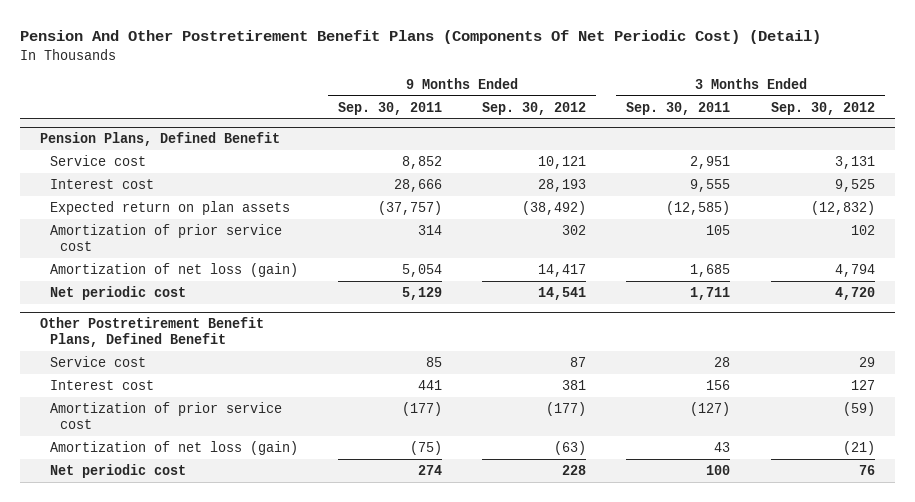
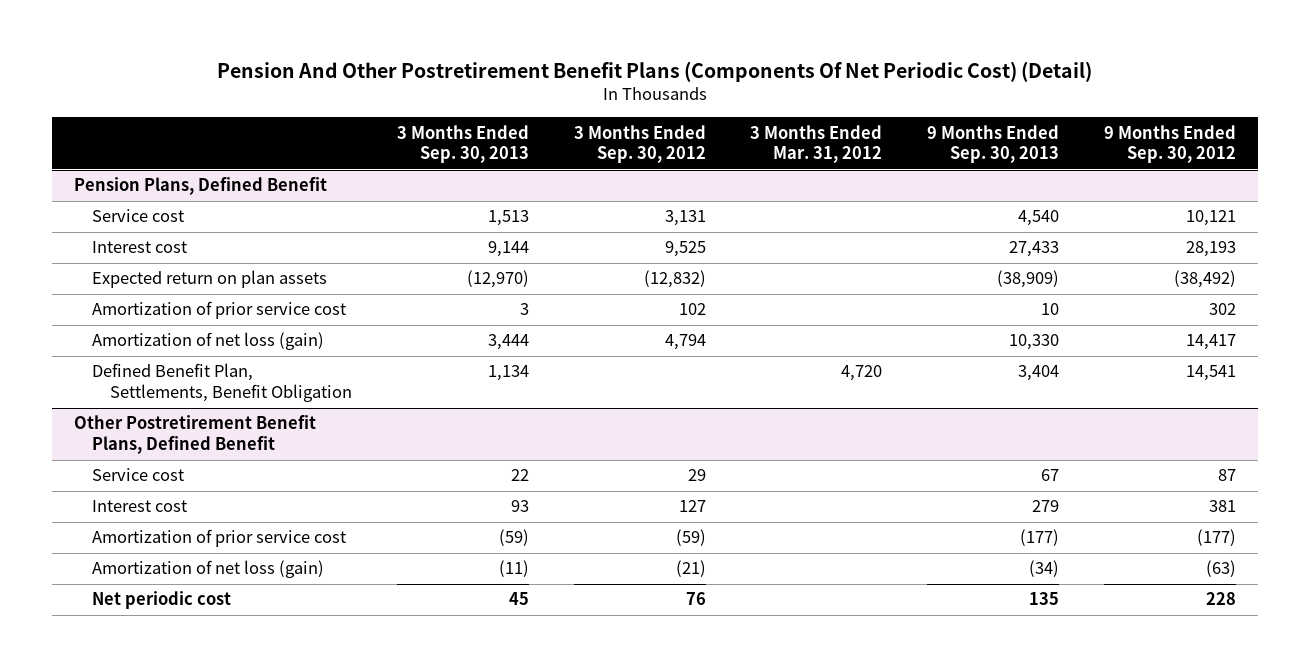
[338,101,443,115] Sep. 30, 2011 -> none
[626,101,731,115] Sep. 30, 2011 -> none
none -> [396,124,529,164] 3 Months Ended Sep. 30, 2013
none -> [750,124,883,164] 3 Months Ended Mar. 31, 2012
none -> [927,124,1060,164] 9 Months Ended Sep. 30, 2013
[50,285,187,300] Net periodic cost -> none
none -> [92,363,353,403] Defined Benefit Plan, Settlements, Benefit Obligation

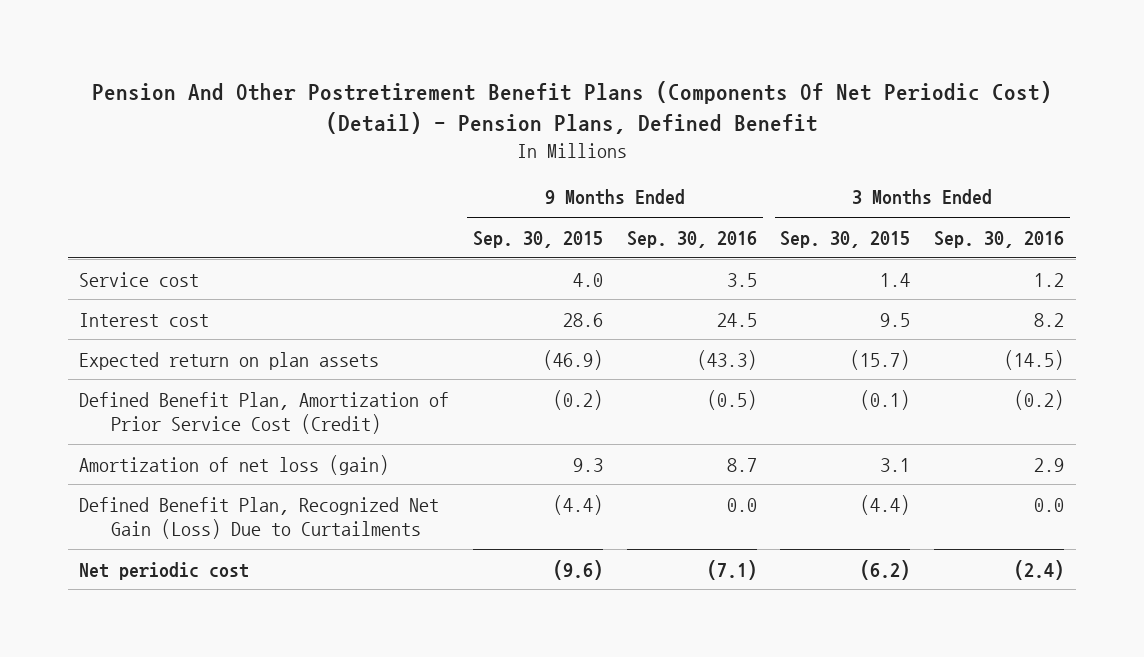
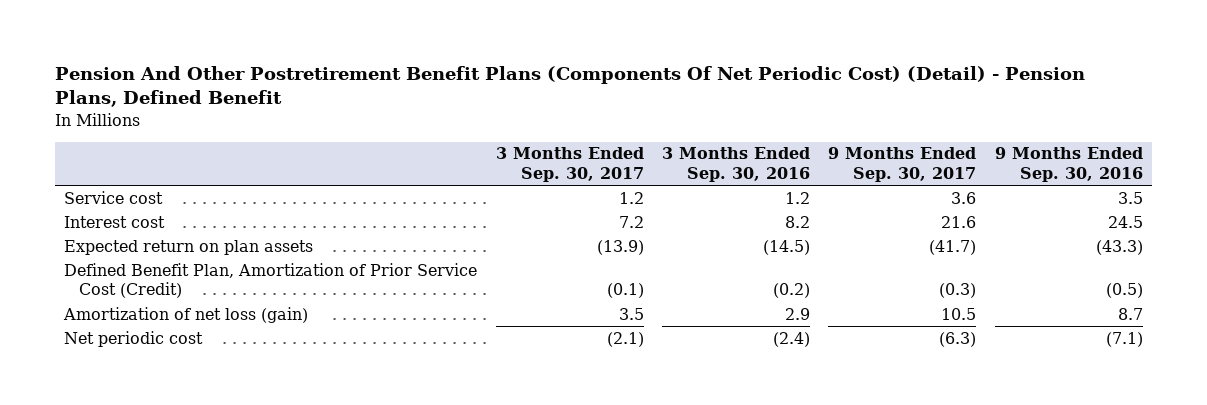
[473,230,604,248] Sep. 30, 2015 -> none
[780,230,911,248] Sep. 30, 2015 -> none
none -> [495,147,644,182] 3 Months Ended Sep. 30, 2017
none -> [828,147,977,182] 9 Months Ended Sep. 30, 2017
[79,496,440,540] Defined Benefit Plan, Recognized Net Gain (Loss) Due to Curtailments -> none

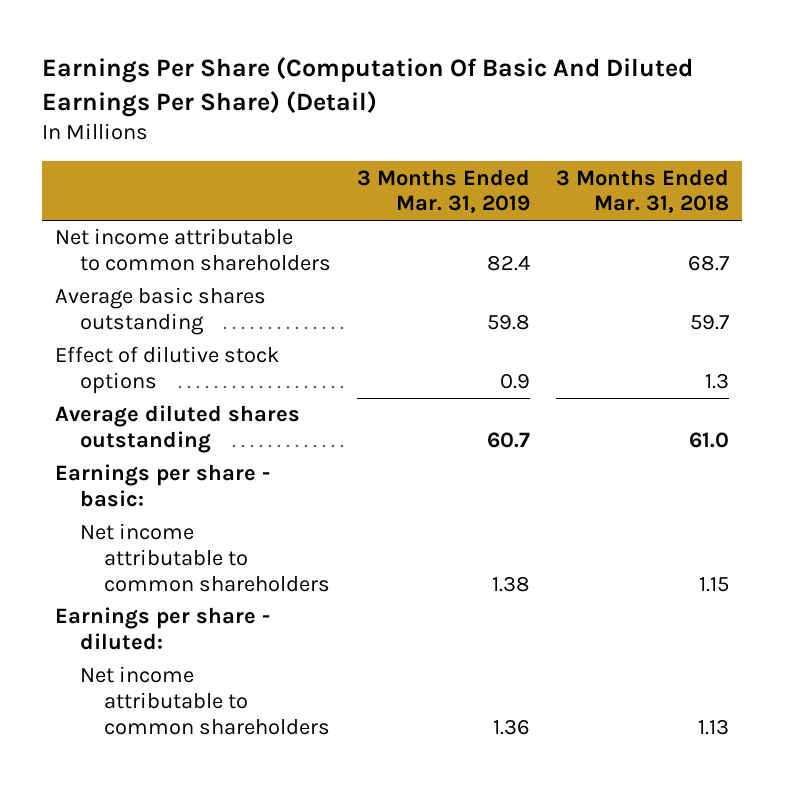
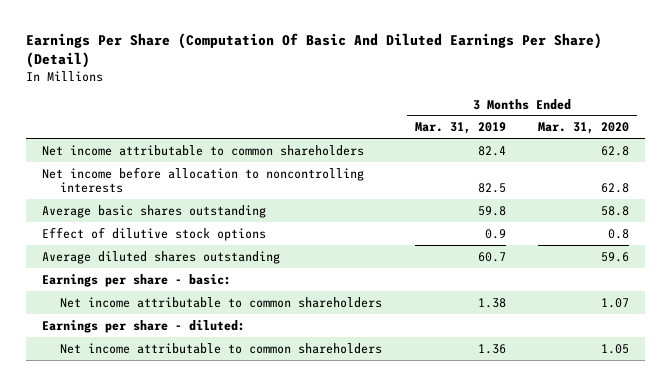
[556,168,730,214] 3 Months Ended Mar. 31, 2018 -> none
none -> [538,122,630,135] Mar. 31, 2020
none -> [42,166,365,194] Net income before allocation to noncontrolling interests

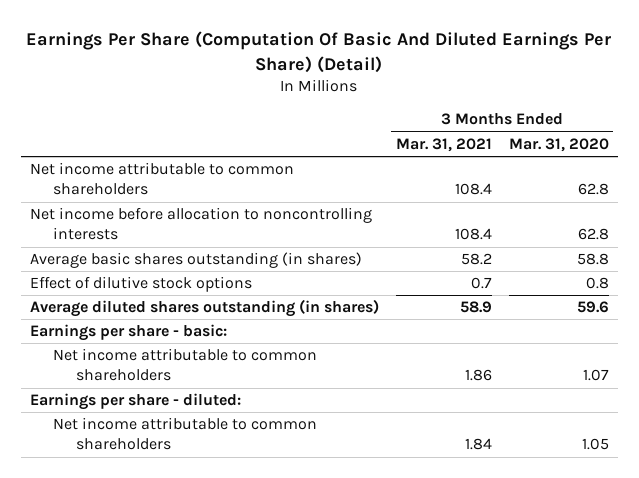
[414,122,506,135] Mar. 31, 2019 -> none
none -> [395,137,492,152] Mar. 31, 2021
[42,204,267,218] Average basic shares outstanding -> [29,252,362,269] Average basic shares outstanding (in shares)
[42,250,281,264] Average diluted shares outstanding -> [29,299,379,318] Average diluted shares outstanding (in shares)

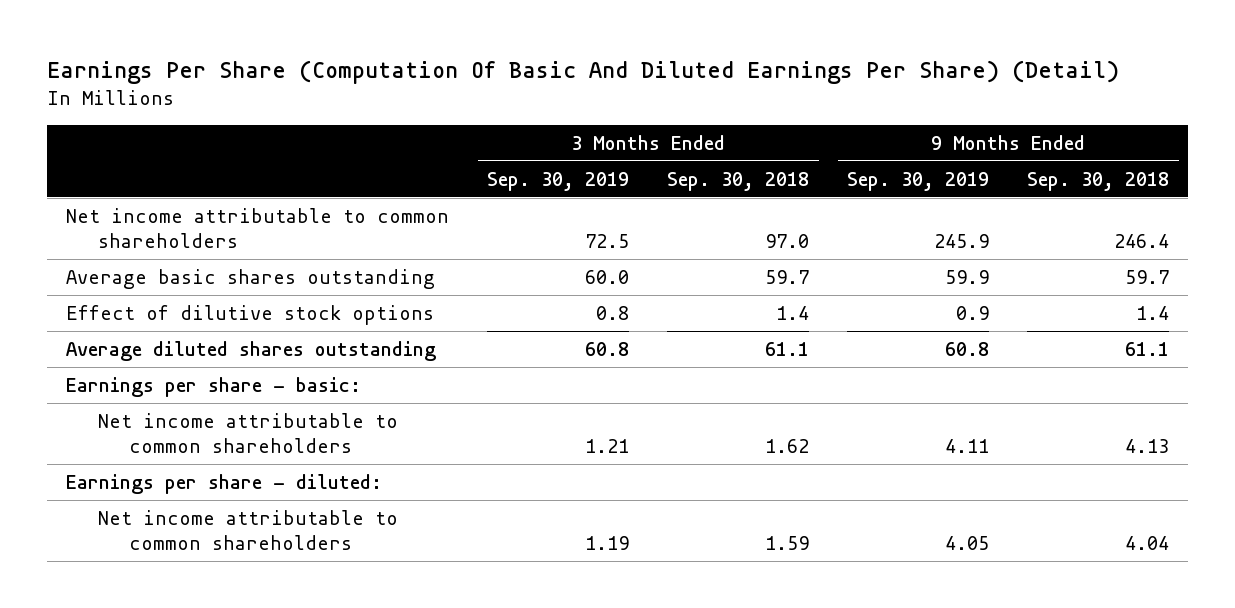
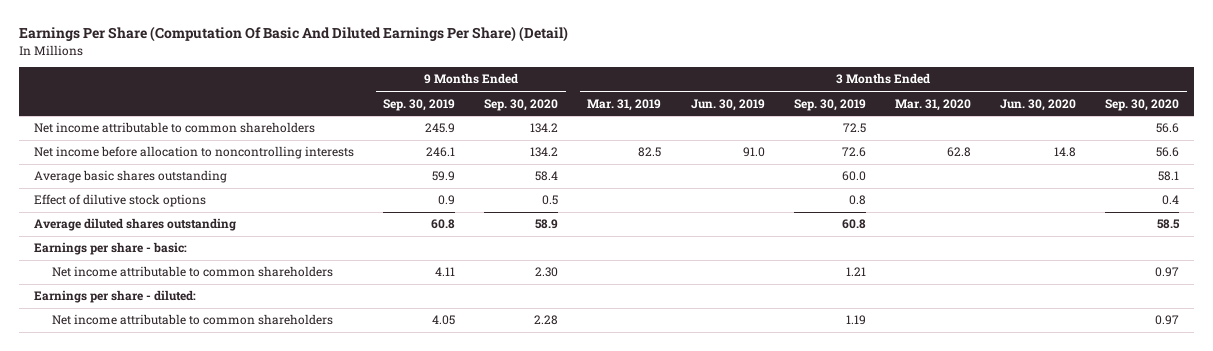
[667,171,810,191] Sep. 30, 2018 -> none
[1027,171,1170,191] Sep. 30, 2018 -> none
none -> [484,98,559,111] Sep. 30, 2020
none -> [587,98,662,111] Mar. 31, 2019
none -> [690,98,765,111] Jun. 30, 2019
none -> [894,98,971,111] Mar. 31, 2020
none -> [1000,98,1077,111] Jun. 30, 2020
none -> [1105,98,1180,111] Sep. 30, 2020
none -> [33,146,354,160] Net income before allocation to noncontrolling interests

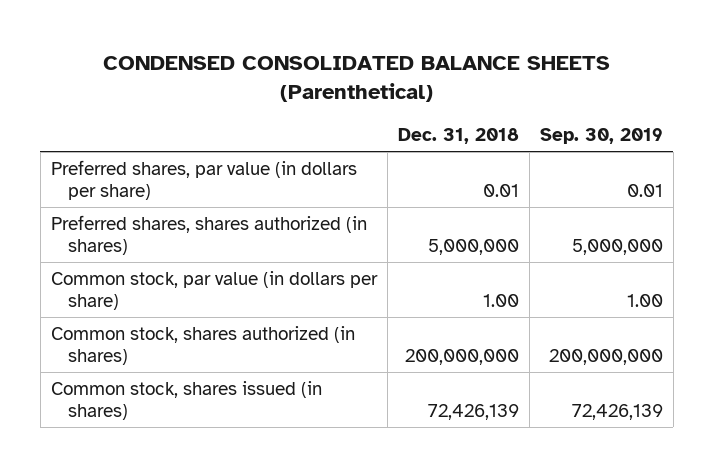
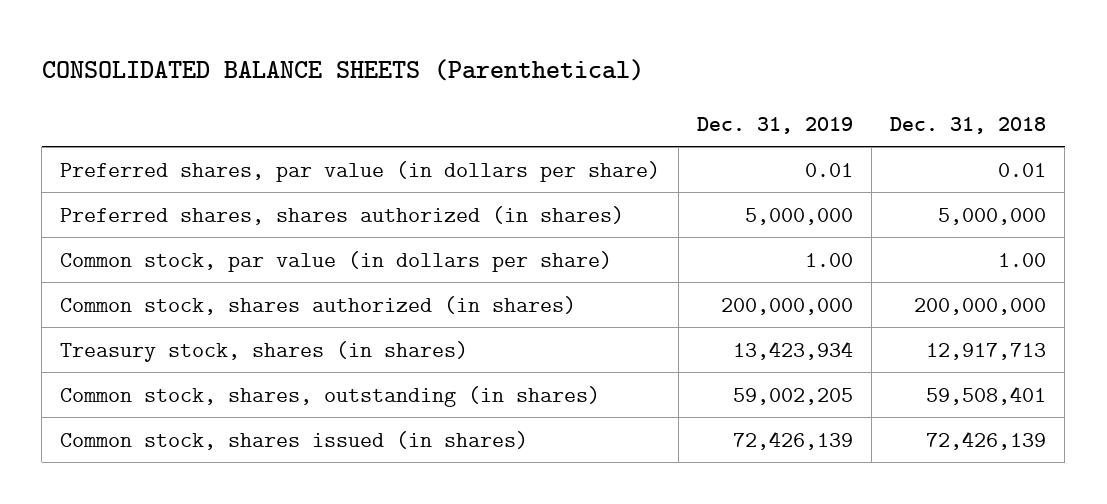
[102,55,610,103] CONDENSED CONSOLIDATED BALANCE SHEETS (Parenthetical) -> [41,58,644,81] CONSOLIDATED BALANCE SHEETS (Parenthetical)
[539,128,663,145] Sep. 30, 2019 -> none
none -> [697,116,854,134] Dec. 31, 2019
none -> [60,340,469,362] Treasury stock, shares (in shares)
none -> [60,385,601,407] Common stock, shares, outstanding (in shares)

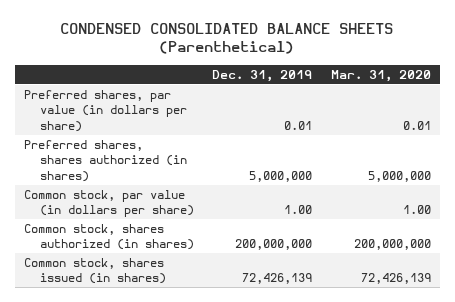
[41,58,644,81] CONSOLIDATED BALANCE SHEETS (Parenthetical) -> [60,22,394,55] CONDENSED CONSOLIDATED BALANCE SHEETS (Parenthetical)
[890,116,1047,134] Dec. 31, 2018 -> none
none -> [330,69,431,82] Mar. 31, 2020
[60,340,469,362] Treasury stock, shares (in shares) -> none
[60,385,601,407] Common stock, shares, outstanding (in shares) -> none

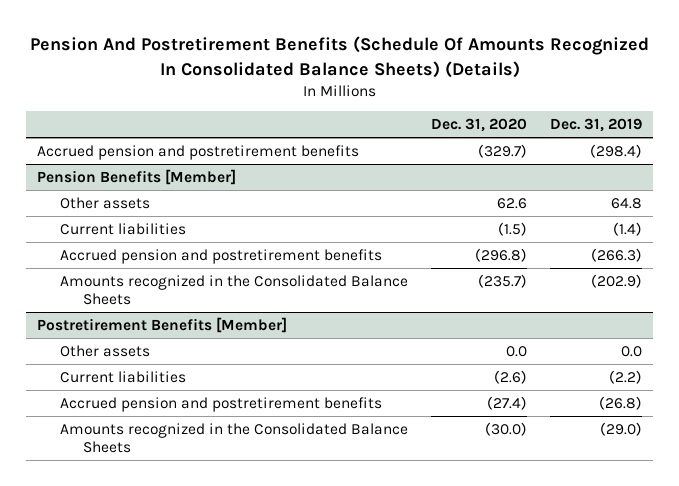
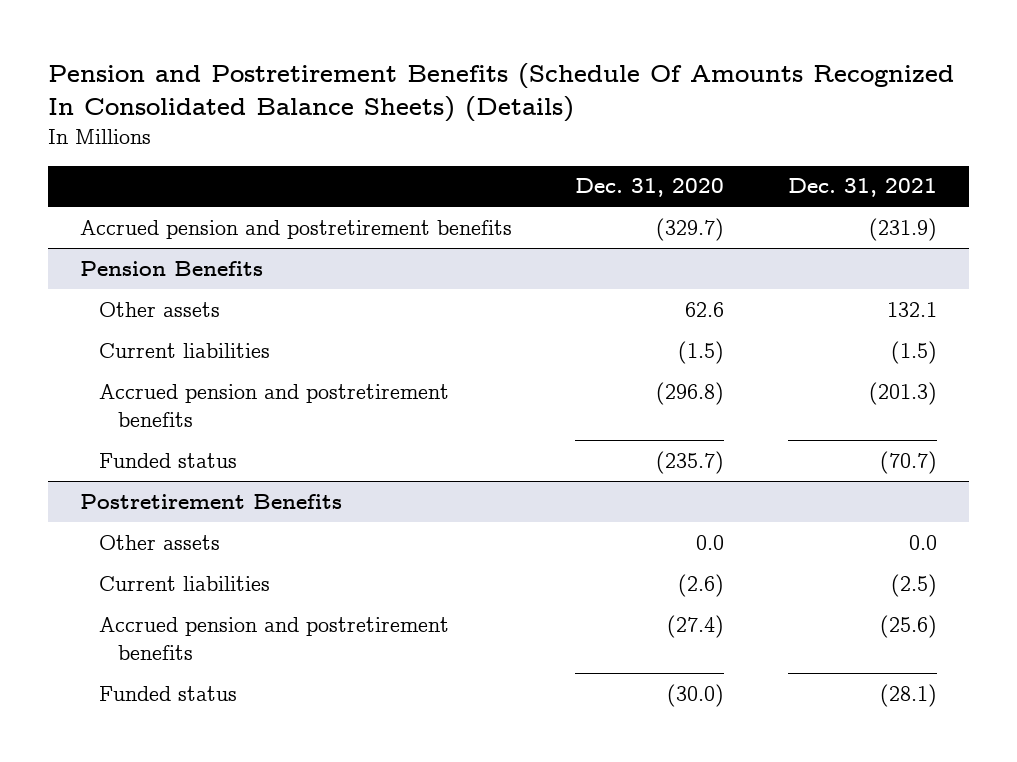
[29,36,649,78] Pension And Postretirement Benefits (Schedule Of Amounts Recognized In Consolidated Balance Sheets) (Details) -> [48,62,955,123] Pension and Postretirement Benefits (Schedule Of Amounts Recognized In Consolidated Balance Sheets) (Details)
[549,118,642,133] Dec. 31, 2019 -> none
none -> [788,178,938,198] Dec. 31, 2021
[37,168,237,185] Pension Benefits [Member] -> [79,260,263,276] Pension Benefits
[59,274,408,306] Amounts recognized in the Consolidated Balance Sheets -> [98,452,237,468] Funded status
[37,316,288,333] Postretirement Benefits [Member] -> [79,493,342,509] Postretirement Benefits
[59,422,408,454] Amounts recognized in the Consolidated Balance Sheets -> [98,685,237,701] Funded status

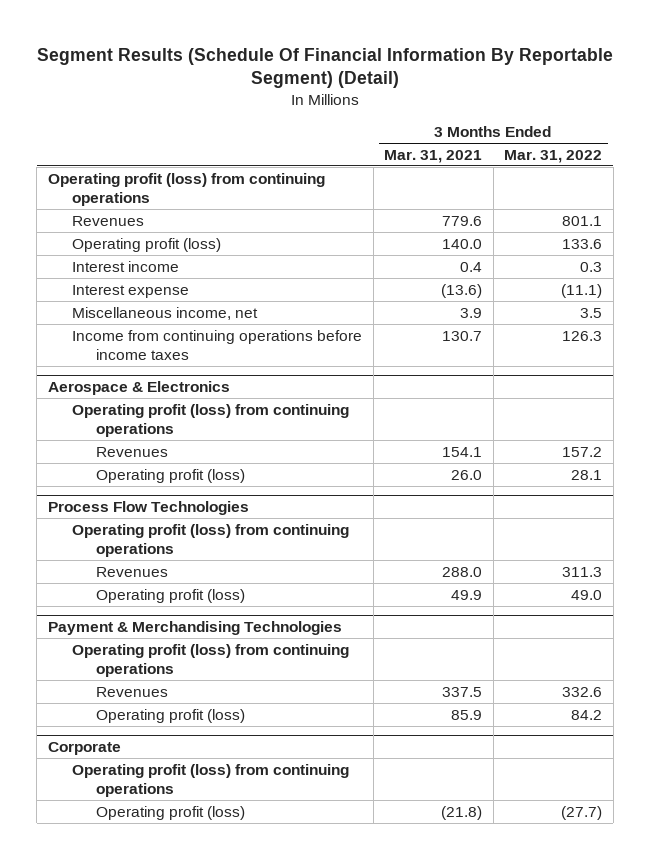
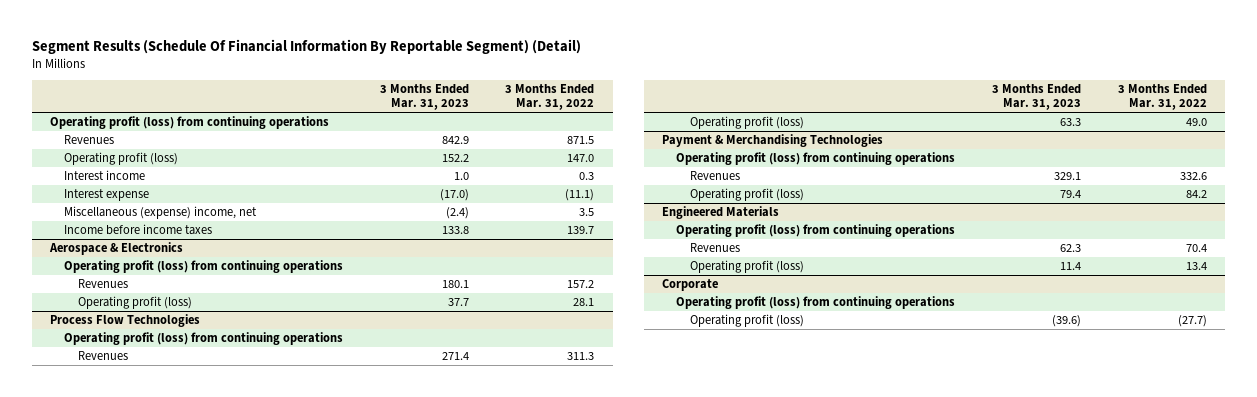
[384,149,483,163] Mar. 31, 2021 -> none
none -> [379,84,469,111] 3 Months Ended Mar. 31, 2023
[562,215,603,226] 801.1 -> [567,135,595,144] 871.5
[562,238,603,249] 133.6 -> [567,153,595,162] 147.0
[72,306,259,320] Miscellaneous income, net -> [63,205,257,219] Miscellaneous (expense) income, net
[72,329,363,360] Income from continuing operations before income taxes -> [63,223,212,235] Income before income taxes
[562,330,603,341] 126.3 -> [567,225,595,234] 139.7
none -> [662,205,780,219] Engineered Materials
none -> [676,223,956,237] Operating profit (loss) from continuing operations
none -> [689,242,740,252] Revenues
none -> [689,259,804,273] Operating profit (loss)

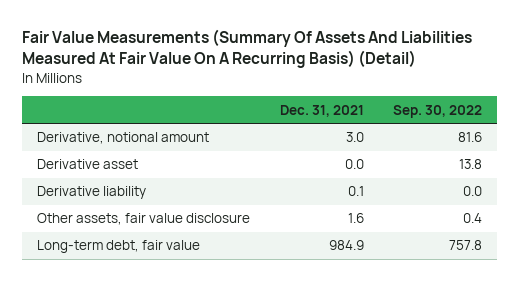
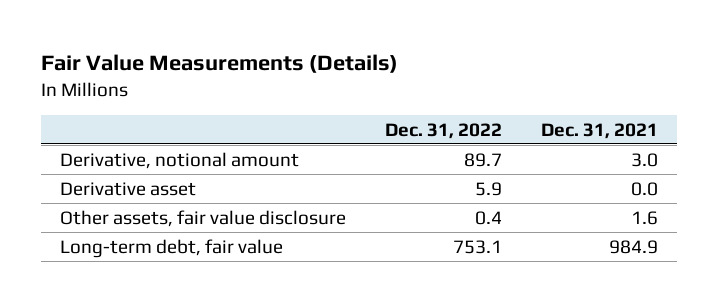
[22,29,473,69] Fair Value Measurements (Summary Of Assets And Liabilities Measured At Fair Value On A Recurring Basis) (Detail) -> [40,54,398,74] Fair Value Measurements (Details)
[393,104,483,118] Sep. 30, 2022 -> none
none -> [385,122,503,139] Dec. 31, 2022
[37,186,147,200] Derivative liability -> none

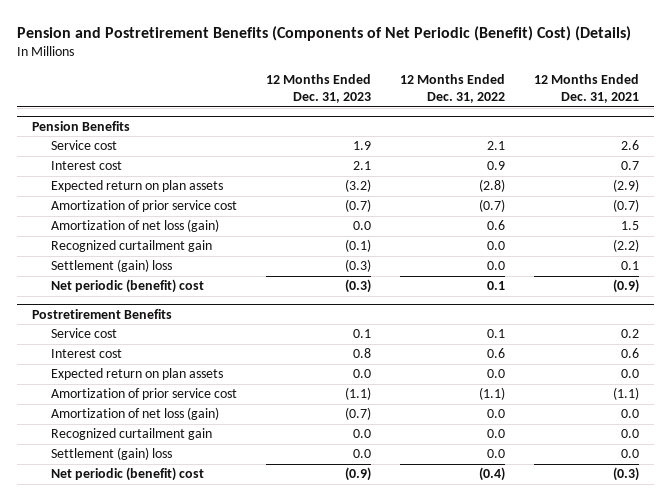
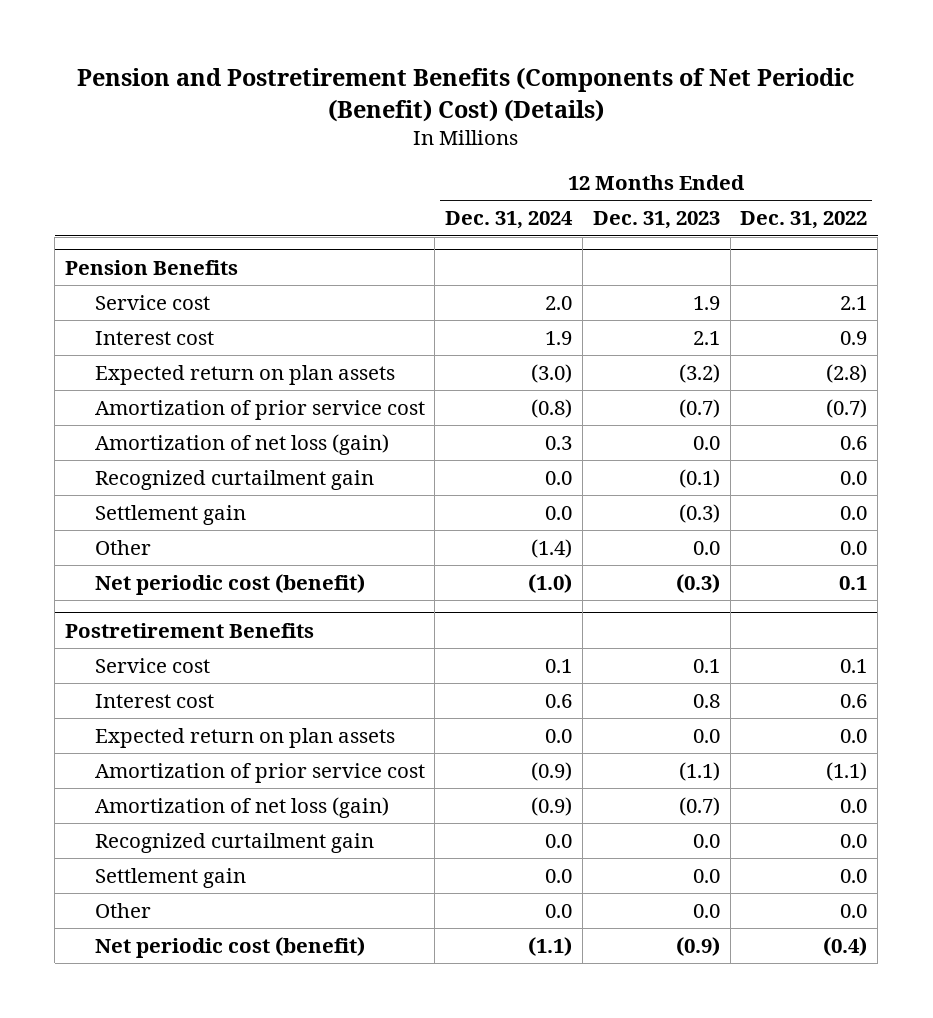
[534,74,640,104] 12 Months Ended Dec. 31, 2021 -> none
none -> [445,211,574,230] Dec. 31, 2024
[51,259,173,273] Settlement (gain) loss -> [94,504,246,525] Settlement gain
none -> [94,539,151,555] Other
[51,279,205,294] Net periodic (benefit) cost -> [94,573,365,595] Net periodic cost (benefit)
[51,447,173,461] Settlement (gain) loss -> [94,867,246,888] Settlement gain
none -> [94,902,151,918] Other
[51,467,205,482] Net periodic (benefit) cost -> [94,936,365,958] Net periodic cost (benefit)

